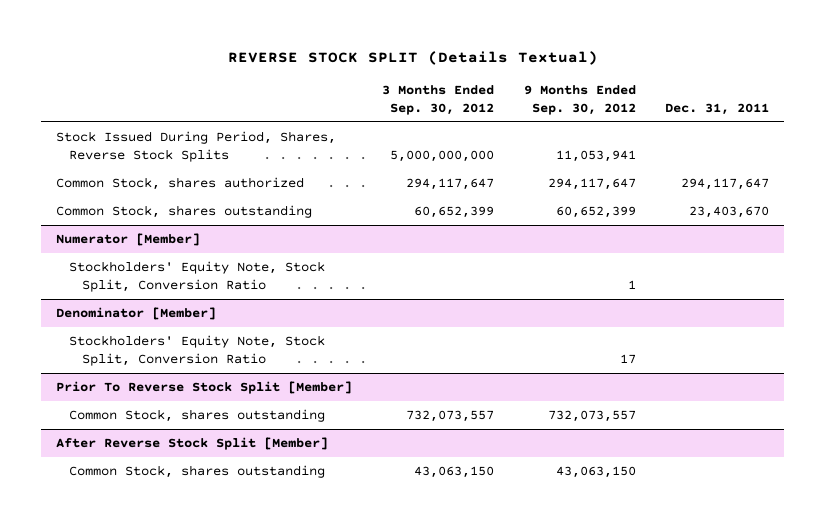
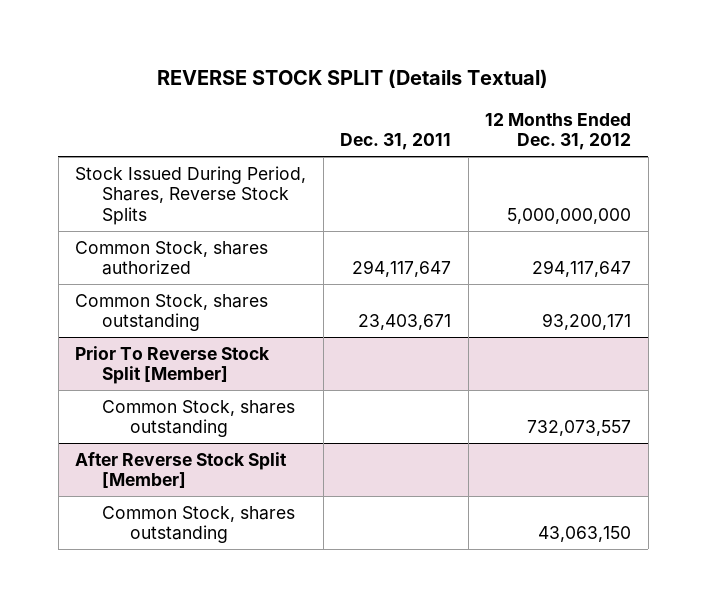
[381,85,494,115] 3 Months Ended Sep. 30, 2012 -> none
[523,85,636,115] 9 Months Ended Sep. 30, 2012 -> none
none -> [485,112,632,151] 12 Months Ended Dec. 31, 2012
[55,233,200,247] Numerator [Member] -> none
[68,261,325,292] Stockholders' Equity Note, Stock Split, Conversion Ratio -> none
[55,307,216,321] Denominator [Member] -> none
[68,335,325,366] Stockholders' Equity Note, Stock Split, Conversion Ratio -> none
[689,206,770,219] 23,403,670 -> [358,314,452,331] 23,403,671

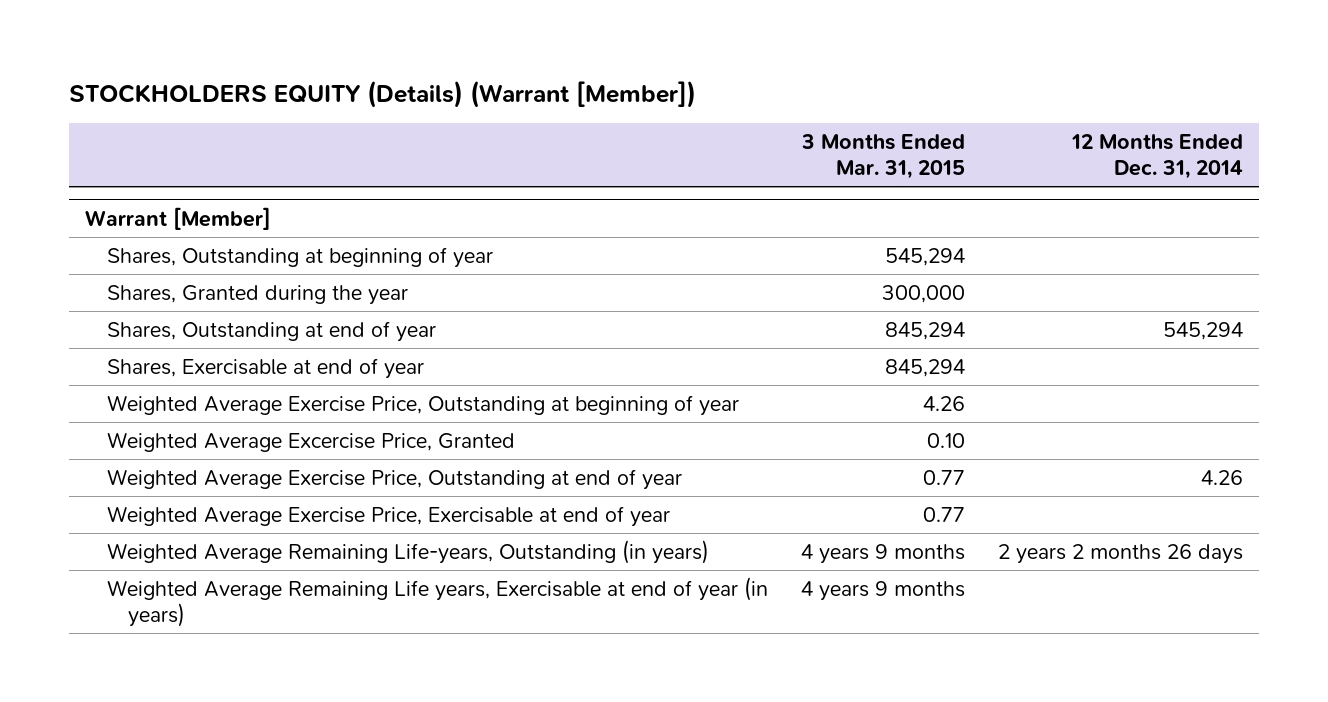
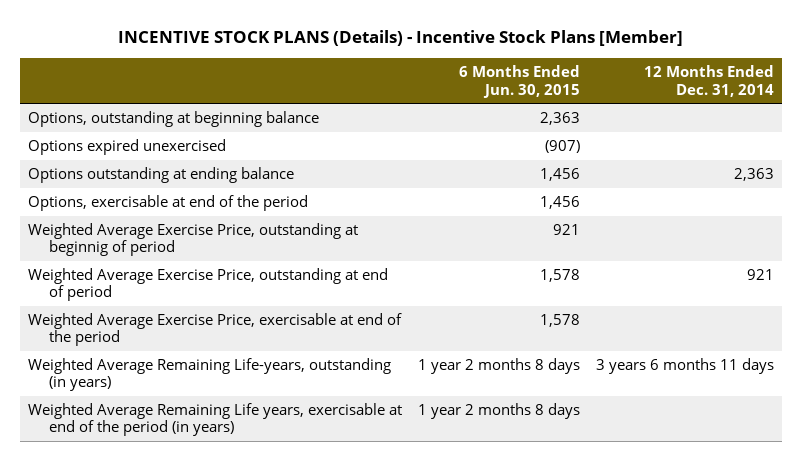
[69,80,697,109] STOCKHOLDERS EQUITY (Details) (Warrant [Member]) -> [118,30,684,47] INCENTIVE STOCK PLANS (Details) - Incentive Stock Plans [Member]
[800,134,965,179] 3 Months Ended Mar. 31, 2015 -> none
none -> [459,65,581,98] 6 Months Ended Jun. 30, 2015
[85,206,272,230] Warrant [Member] -> none
[106,246,493,268] Shares, Outstanding at beginning of year -> none
[106,284,408,305] Shares, Granted during the year -> none
[106,320,436,342] Shares, Outstanding at end of year -> none
[106,357,424,379] Shares, Exercisable at end of year -> none
[106,394,739,416] Weighted Average Exercise Price, Outstanding at beginning of year -> none
[106,431,515,452] Weighted Average Excercise Price, Granted -> none
[106,468,682,490] Weighted Average Exercise Price, Outstanding at end of year -> none
[106,505,670,527] Weighted Average Exercise Price, Exercisable at end of year -> none
[106,539,709,564] Weighted Average Remaining Life-years, Outstanding (in years) -> none
[106,576,768,627] Weighted Average Remaining Life years, Exercisable at end of year (in years) -> none
none -> [28,111,320,128] Options, outstanding at beginning balance
none -> [28,139,227,156] Options expired unexercised
none -> [28,167,295,184] Options outstanding at ending balance
none -> [28,195,309,212] Options, exercisable at end of the period
none -> [28,223,359,257] Weighted Average Exercise Price, outstanding at beginnig of period
none -> [28,268,389,302] Weighted Average Exercise Price, outstanding at end of period
none -> [28,313,403,347] Weighted Average Exercise Price, exercisable at end of the period
none -> [28,358,392,392] Weighted Average Remaining Life-years, outstanding (in years)
none -> [28,403,403,437] Weighted Average Remaining Life years, exercisable at end of the period (in years)

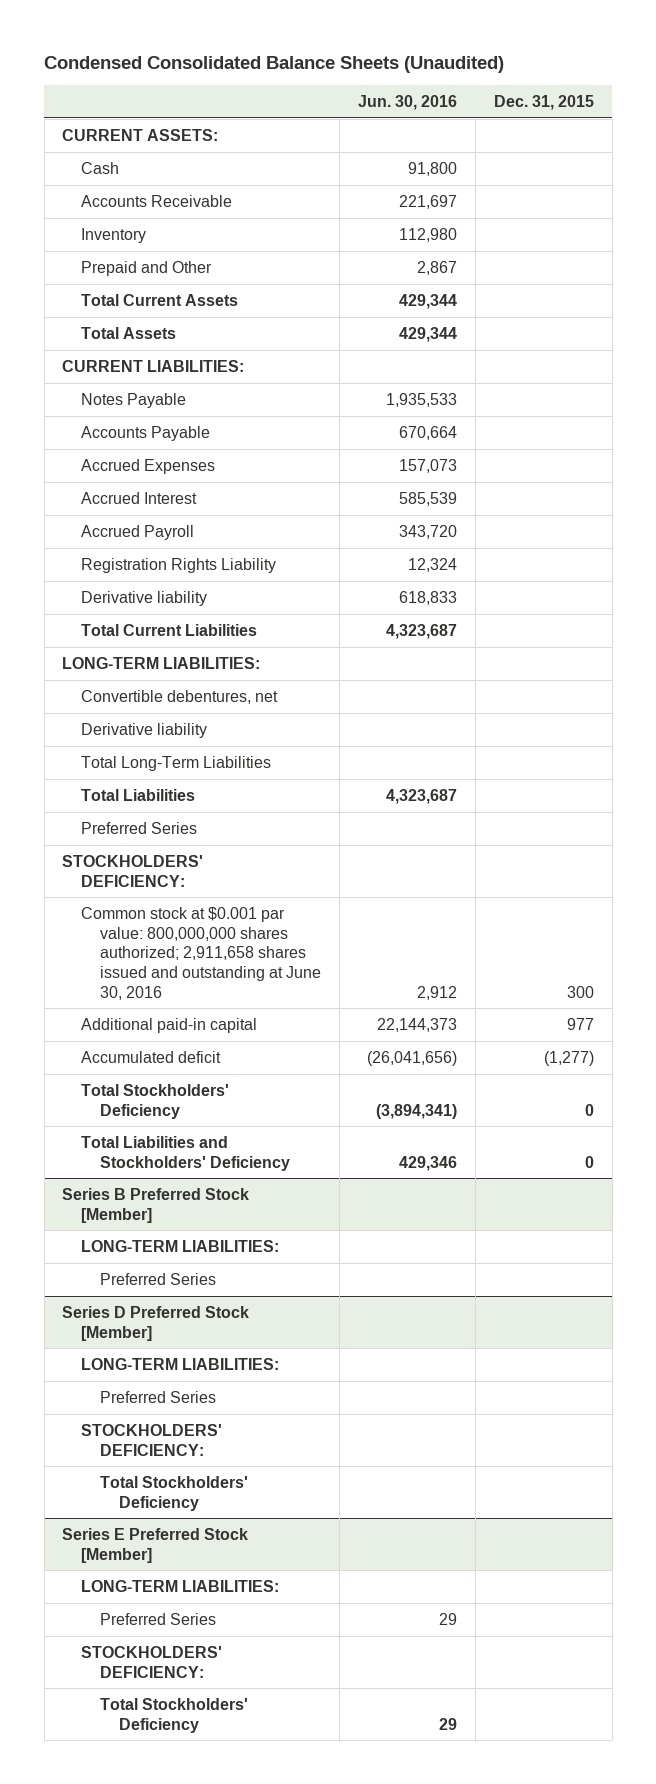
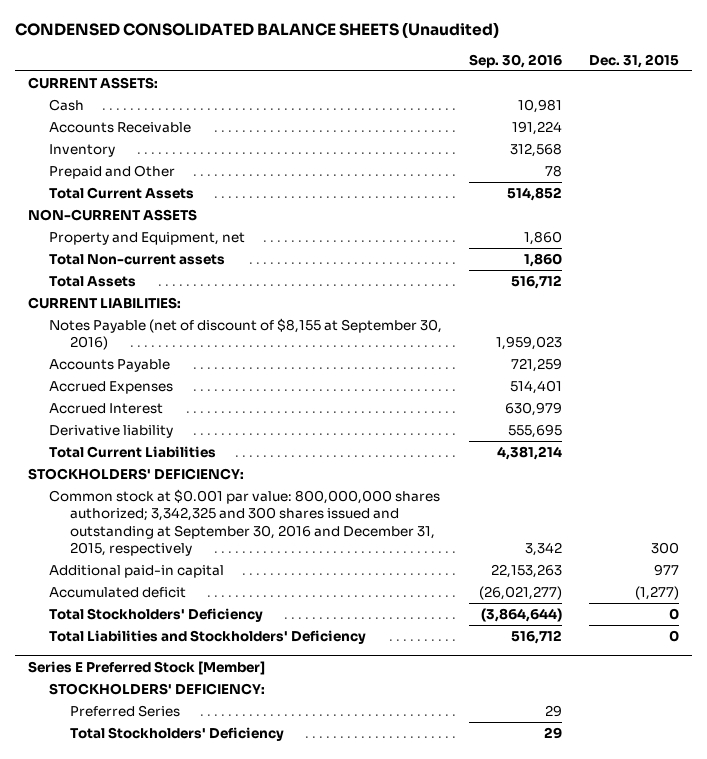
[44,55,505,73] Condensed Consolidated Balance Sheets (Unaudited) -> [14,22,499,39] CONDENSED CONSOLIDATED BALANCE SHEETS (Unaudited)
[357,94,457,110] Jun. 30, 2016 -> none
none -> [468,53,562,68] Sep. 30, 2016
none -> [27,208,197,221] NON-CURRENT ASSETS
none -> [49,231,246,245] Property and Equipment, net
none -> [49,253,226,265] Total Non-current assets
[81,392,187,408] Notes Payable -> [49,317,443,351] Notes Payable (net of discount of $8,155 at September 30, 2016)
[81,524,195,540] Accrued Payroll -> none
[81,557,277,573] Registration Rights Liability -> none
[62,656,261,669] LONG-TERM LIABILITIES: -> none
[81,689,279,704] Convertible debentures, net -> none
[81,722,208,738] Derivative liability -> none
[81,755,272,771] Total Long-Term Liabilities -> none
[81,788,196,801] Total Liabilities -> none
[81,821,198,834] Preferred Series -> none
[81,906,322,1000] Common stock at $0.001 par value: 800,000,000 shares authorized; 2,911,658 shares issued and outstanding at June 30, 2016 -> [49,488,441,556] Common stock at $0.001 par value: 800,000,000 shares authorized; 3,342,325 and 300 shares issued and outstanding at September 30, 2016 and December 31, 2015, respectively
[62,1187,250,1223] Series B Preferred Stock [Member] -> none
[81,1239,280,1252] LONG-TERM LIABILITIES: -> none
[100,1272,217,1285] Preferred Series -> none
[62,1305,250,1341] Series D Preferred Stock [Member] -> none
[81,1357,280,1370] LONG-TERM LIABILITIES: -> none
[100,1390,217,1403] Preferred Series -> none
[81,1423,223,1456] STOCKHOLDERS' DEFICIENCY: -> none
[100,1475,249,1511] Total Stockholders' Deficiency -> none
[81,1579,280,1592] LONG-TERM LIABILITIES: -> none
[100,1612,217,1625] Preferred Series -> [70,704,181,717] Preferred Series

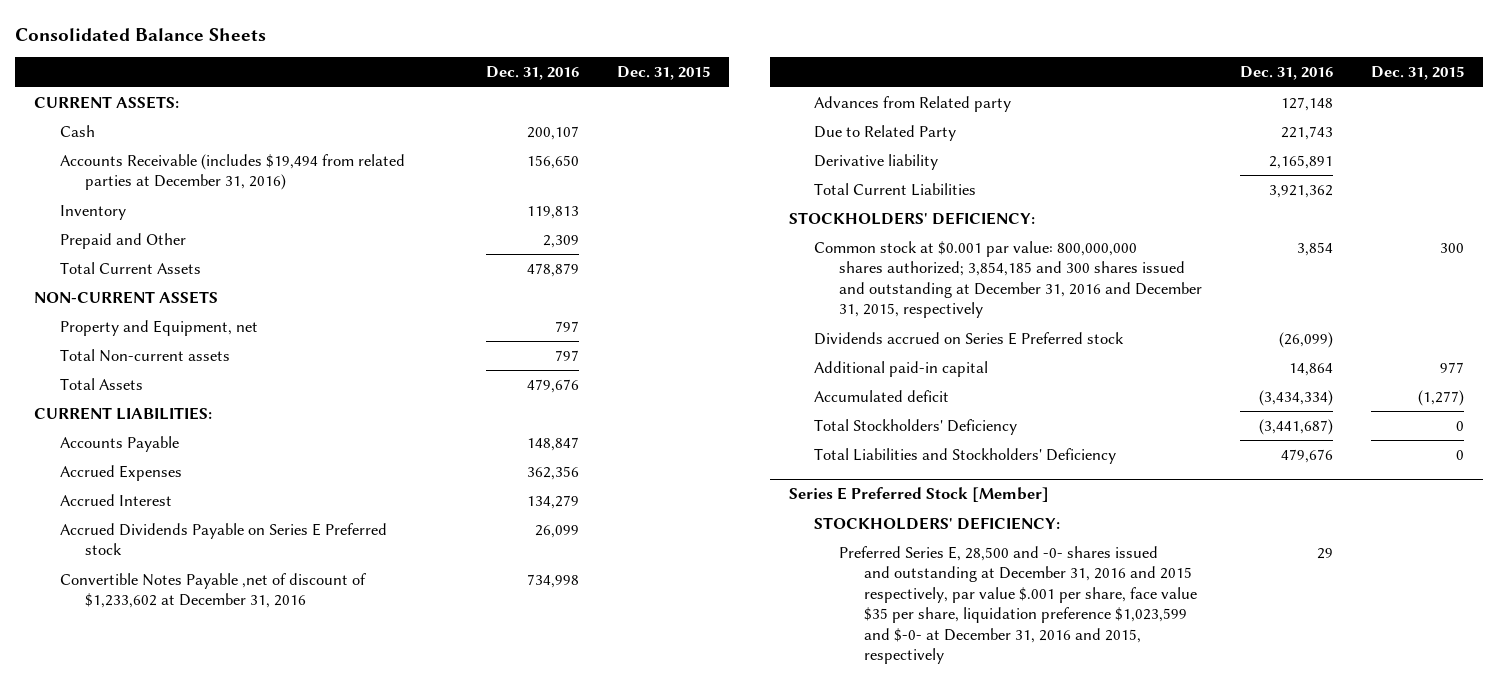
[14,22,499,39] CONDENSED CONSOLIDATED BALANCE SHEETS (Unaudited) -> [15,27,267,41] Consolidated Balance Sheets
[468,53,562,68] Sep. 30, 2016 -> none
none -> [485,66,579,81] Dec. 31, 2016
[49,121,192,133] Accounts Receivable -> [59,153,405,191] Accounts Receivable (includes $19,494 from related parties at December 31, 2016)
[49,317,443,351] Notes Payable (net of discount of $8,155 at September 30, 2016) -> none
none -> [59,522,387,556] Accrued Dividends Payable on Series E Preferred stock
none -> [59,572,366,609] Convertible Notes Payable ,net of discount of $1,233,602 at December 31, 2016
none -> [813,95,1011,112] Advances from Related party
none -> [813,124,956,141] Due to Related Party
[49,488,441,556] Common stock at $0.001 par value: 800,000,000 shares authorized; 3,342,325 and 300 shares issued and outstanding at September 30, 2016 and December 31, 2015, respectively -> [813,240,1203,319] Common stock at $0.001 par value: 800,000,000 shares authorized; 3,854,185 and 300 shares issued and outstanding at December 31, 2016 and December 31, 2015, respectively
none -> [813,331,1124,345] Dividends accrued on Series E Preferred stock
[70,726,285,741] Total Stockholders' Deficiency -> none
[70,704,181,717] Preferred Series -> [839,545,1198,665] Preferred Series E, 28,500 and -0- shares issued and outstanding at December 31, 2016 and 2015 respectively, par value $.001 per share, face value $35 per share, liquidation preference $1,023,599 and $-0- at December 31, 2016 and 2015, respectively

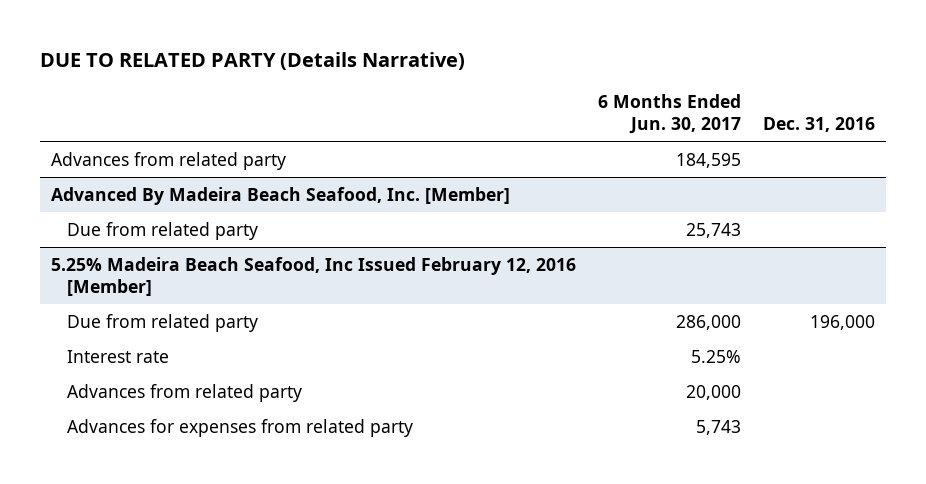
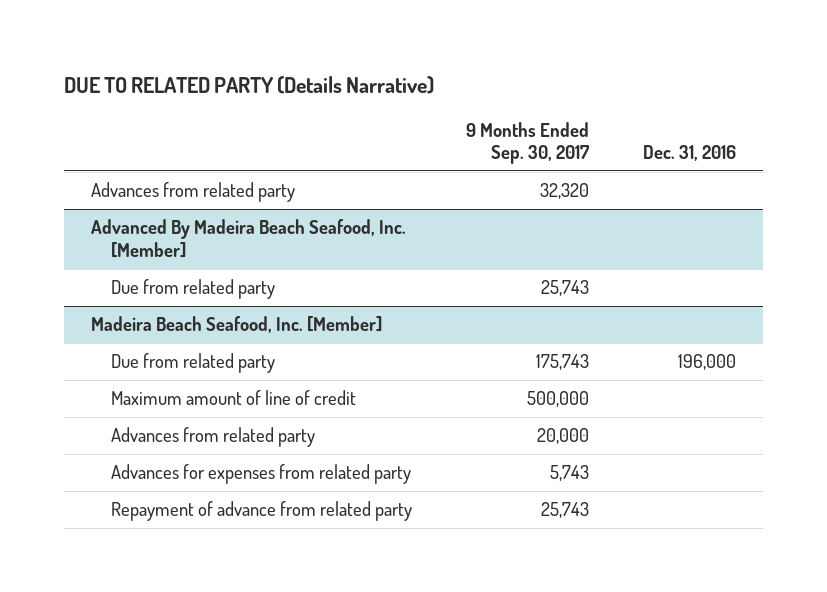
[598,94,742,135] 6 Months Ended Jun. 30, 2017 -> none
none -> [465,121,589,164] 9 Months Ended Sep. 30, 2017
[50,256,576,296] 5.25% Madeira Beach Seafood, Inc Issued February 12, 2016 [Member] -> [90,316,382,334] Madeira Beach Seafood, Inc. [Member]
[66,349,169,363] Interest rate -> none
none -> [110,390,356,406] Maximum amount of line of credit
none -> [110,501,412,522] Repayment of advance from related party

